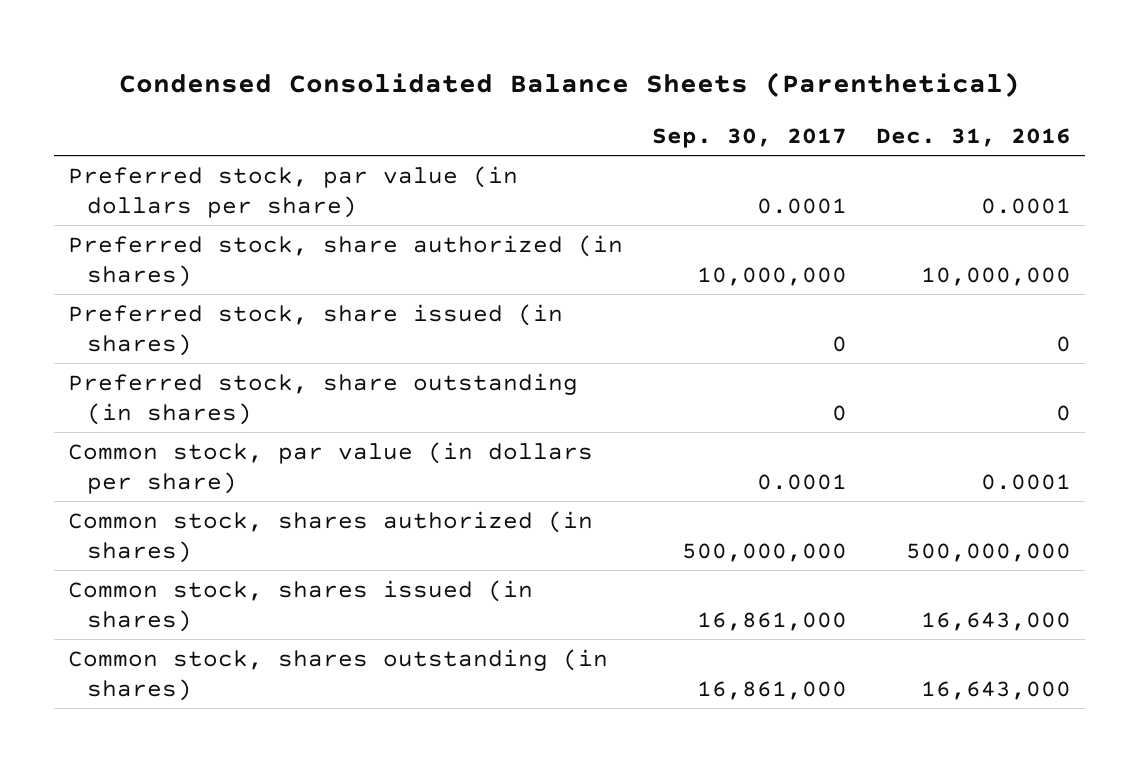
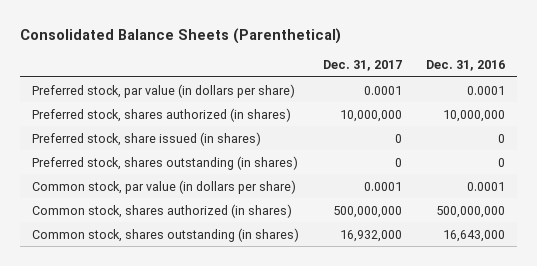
[118,71,1020,97] Condensed Consolidated Balance Sheets (Parenthetical) -> [20,27,342,44] Consolidated Balance Sheets (Parenthetical)
[652,128,848,149] Sep. 30, 2017 -> none
none -> [323,60,403,72] Dec. 31, 2017
[68,234,624,288] Preferred stock, share authorized (in shares) -> [32,107,292,122] Preferred stock, shares authorized (in shares)
[68,372,579,426] Preferred stock, share outstanding (in shares) -> [32,155,299,170] Preferred stock, shares outstanding (in shares)
[68,579,534,633] Common stock, shares issued (in shares) -> none

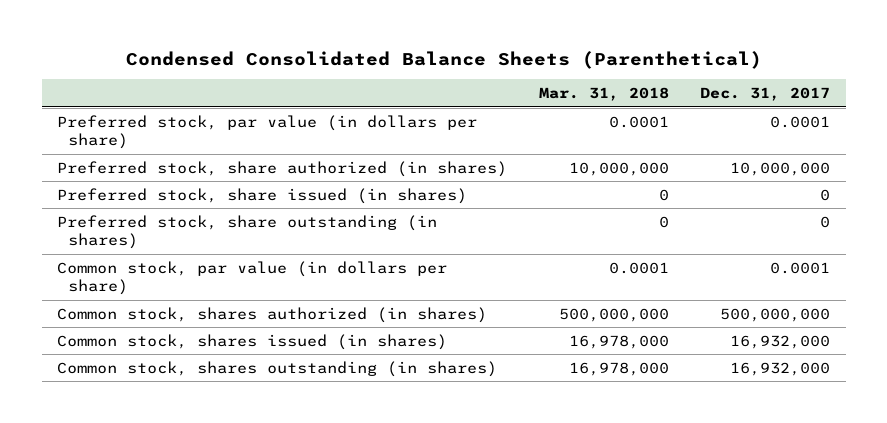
[20,27,342,44] Consolidated Balance Sheets (Parenthetical) -> [125,50,762,69] Condensed Consolidated Balance Sheets (Parenthetical)
[426,60,506,72] Dec. 31, 2016 -> none
none -> [538,87,669,102] Mar. 31, 2018
[32,107,292,122] Preferred stock, shares authorized (in shares) -> [57,160,508,177] Preferred stock, share authorized (in shares)
[32,155,299,170] Preferred stock, shares outstanding (in shares) -> [57,214,438,250] Preferred stock, share outstanding (in shares)
none -> [57,333,448,350] Common stock, shares issued (in shares)

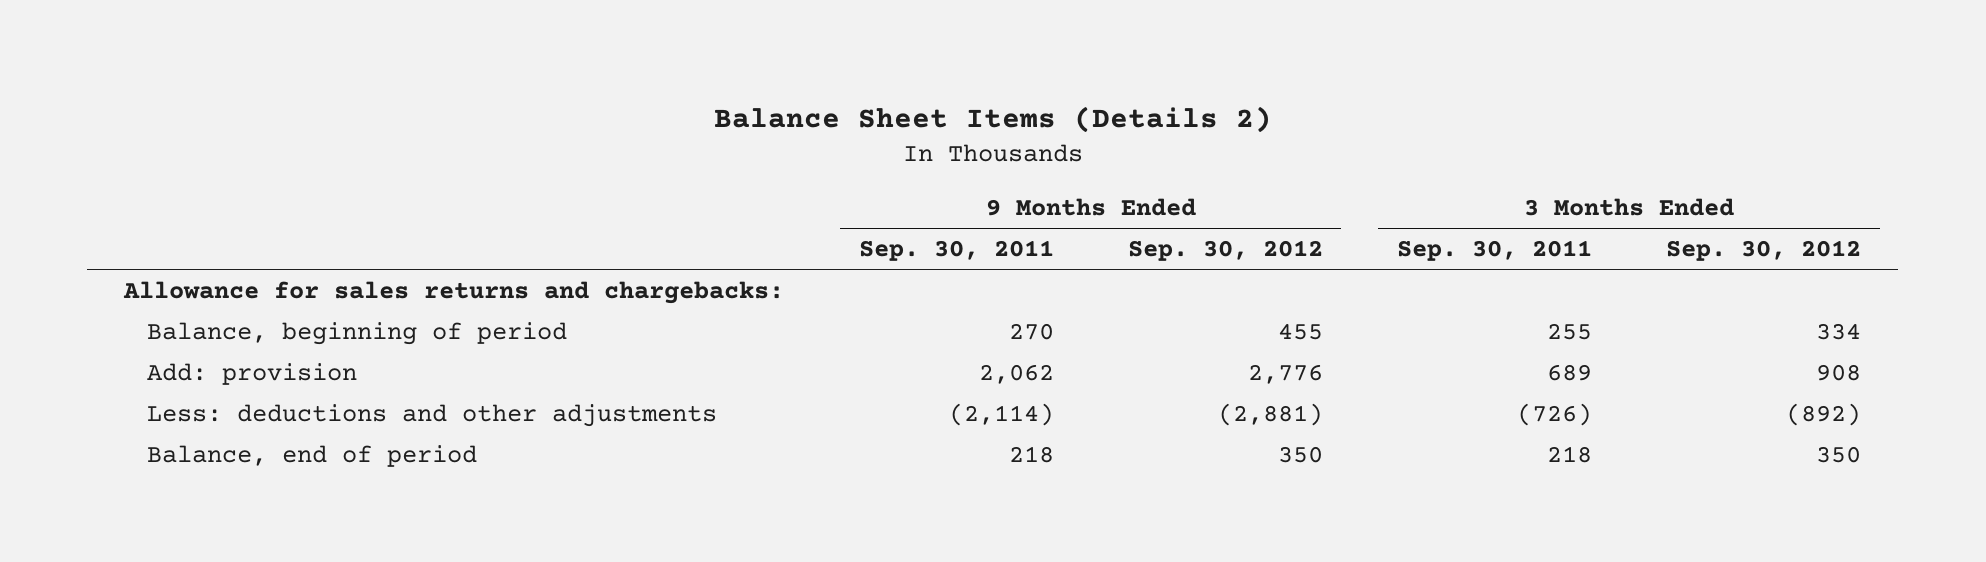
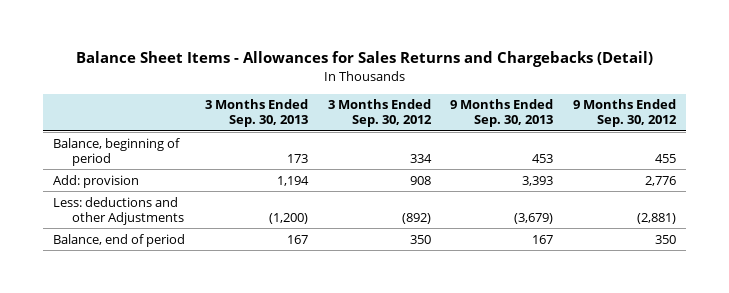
[713,105,1272,133] Balance Sheet Items (Details 2) -> [75,51,653,68] Balance Sheet Items - Allowances for Sales Returns and Chargebacks (Detail)
[858,240,1054,262] Sep. 30, 2011 -> none
[1396,240,1592,262] Sep. 30, 2011 -> none
none -> [204,99,308,128] 3 Months Ended Sep. 30, 2013
none -> [450,99,554,128] 9 Months Ended Sep. 30, 2013
[123,281,785,305] Allowance for sales returns and chargebacks: -> none
[146,404,717,428] Less: deductions and other adjustments -> [53,196,184,225] Less: deductions and other Adjustments

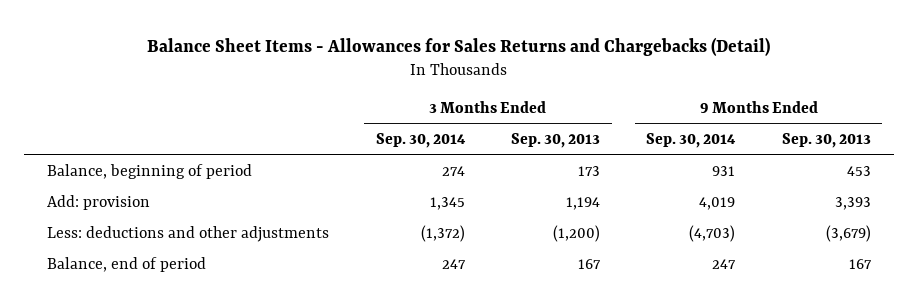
[327,99,432,128] 3 Months Ended Sep. 30, 2012 -> none
[572,99,677,128] 9 Months Ended Sep. 30, 2012 -> none
none -> [375,133,466,149] Sep. 30, 2014
none -> [646,133,737,149] Sep. 30, 2014
[53,196,184,225] Less: deductions and other Adjustments -> [47,226,330,243] Less: deductions and other adjustments

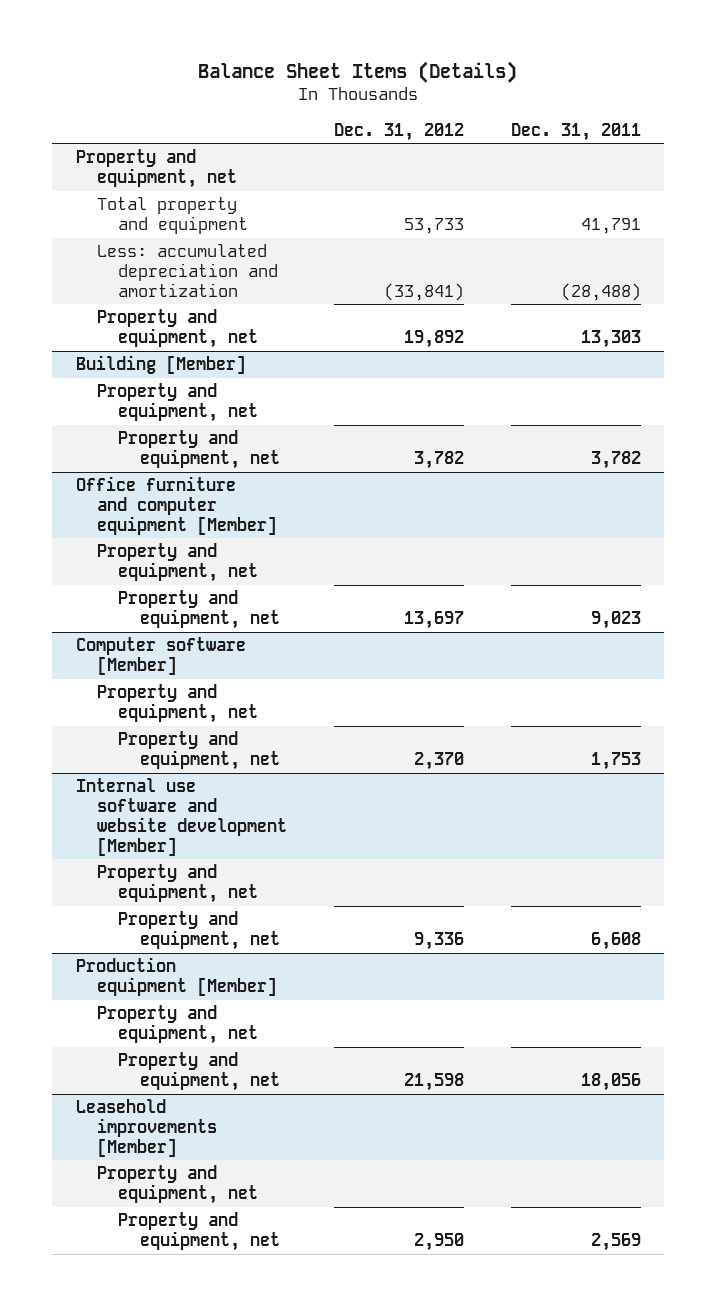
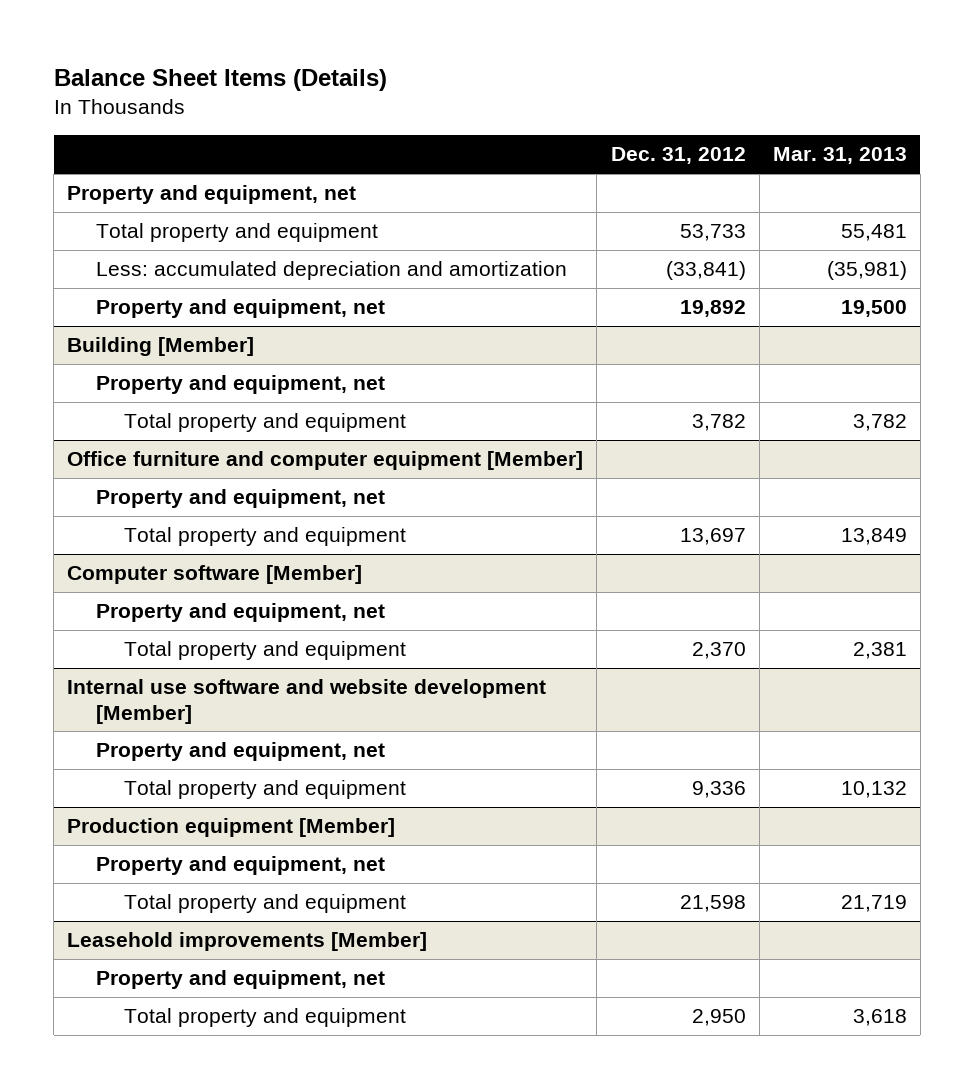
[510,122,641,141] Dec. 31, 2011 -> none
none -> [772,147,907,165] Mar. 31, 2013
[118,430,280,470] Property and equipment, net -> [123,413,406,433] Total property and equipment
[118,590,280,630] Property and equipment, net -> [123,527,406,547] Total property and equipment
[118,731,280,771] Property and equipment, net -> [123,641,406,661] Total property and equipment
[118,911,280,951] Property and equipment, net -> [123,780,406,800] Total property and equipment
[118,1052,280,1092] Property and equipment, net -> [123,894,406,914] Total property and equipment
[118,1212,280,1252] Property and equipment, net -> [123,1008,406,1028] Total property and equipment

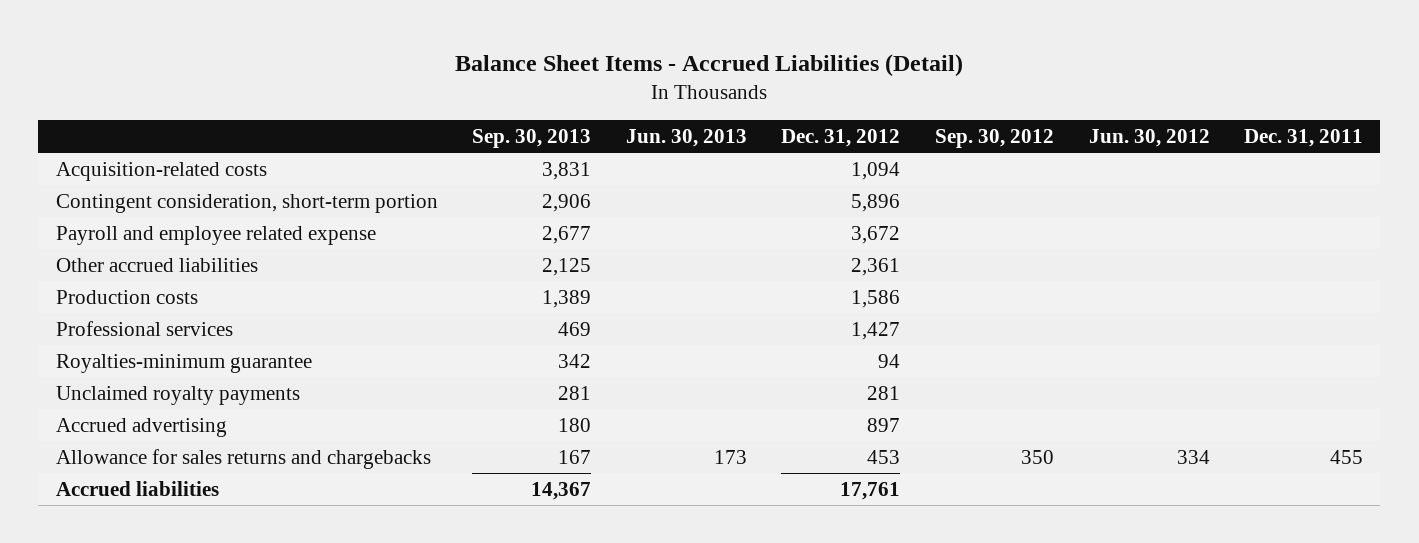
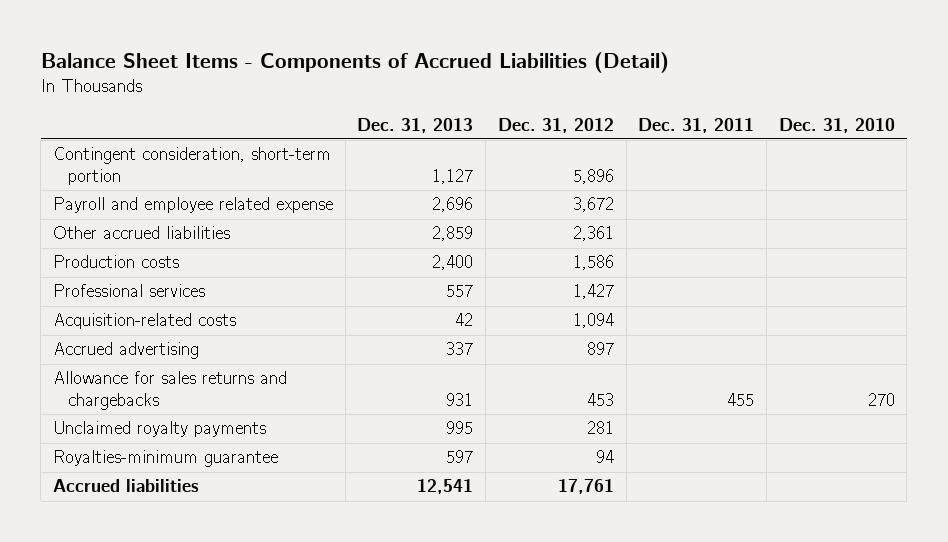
[455,53,964,77] Balance Sheet Items - Accrued Liabilities (Detail) -> [40,52,669,74] Balance Sheet Items - Components of Accrued Liabilities (Detail)
[472,128,592,148] Sep. 30, 2013 -> none
[625,128,747,147] Jun. 30, 2013 -> none
[935,128,1055,148] Sep. 30, 2012 -> none
[1088,128,1210,147] Jun. 30, 2012 -> none
none -> [357,117,474,133] Dec. 31, 2013
none -> [778,117,895,133] Dec. 31, 2010
[55,161,267,181] Acquisition-related costs -> [53,313,237,330] Acquisition-related costs
[55,385,300,405] Unclaimed royalty payments -> [53,421,267,438] Unclaimed royalty payments
[55,353,312,373] Royalties-minimum guarantee -> [53,450,279,468] Royalties-minimum guarantee

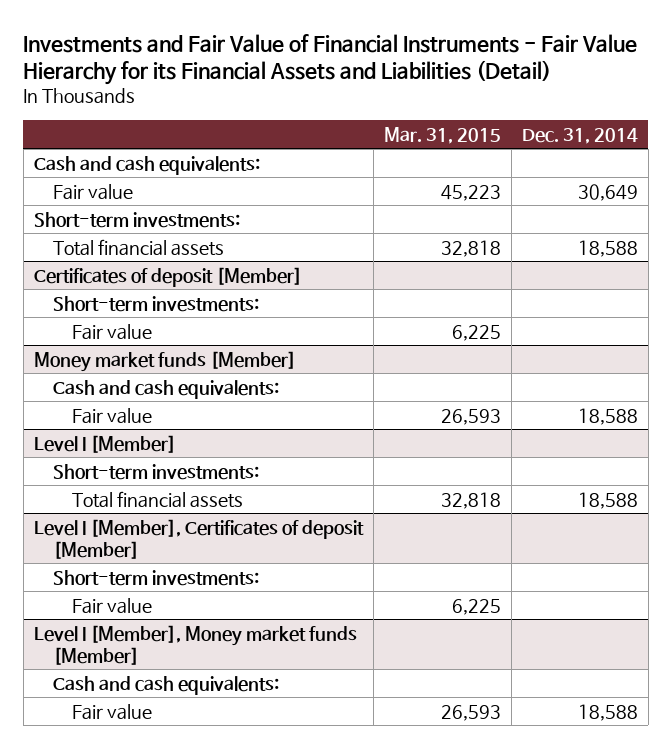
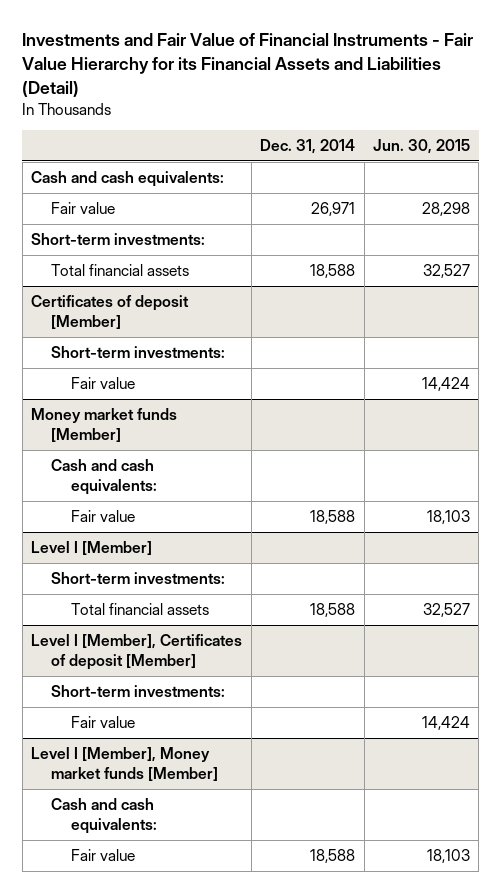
[383,126,501,144] Mar. 31, 2015 -> none
none -> [372,139,470,155] Jun. 30, 2015
[577,183,638,201] 30,649 -> [311,202,356,217] 26,971

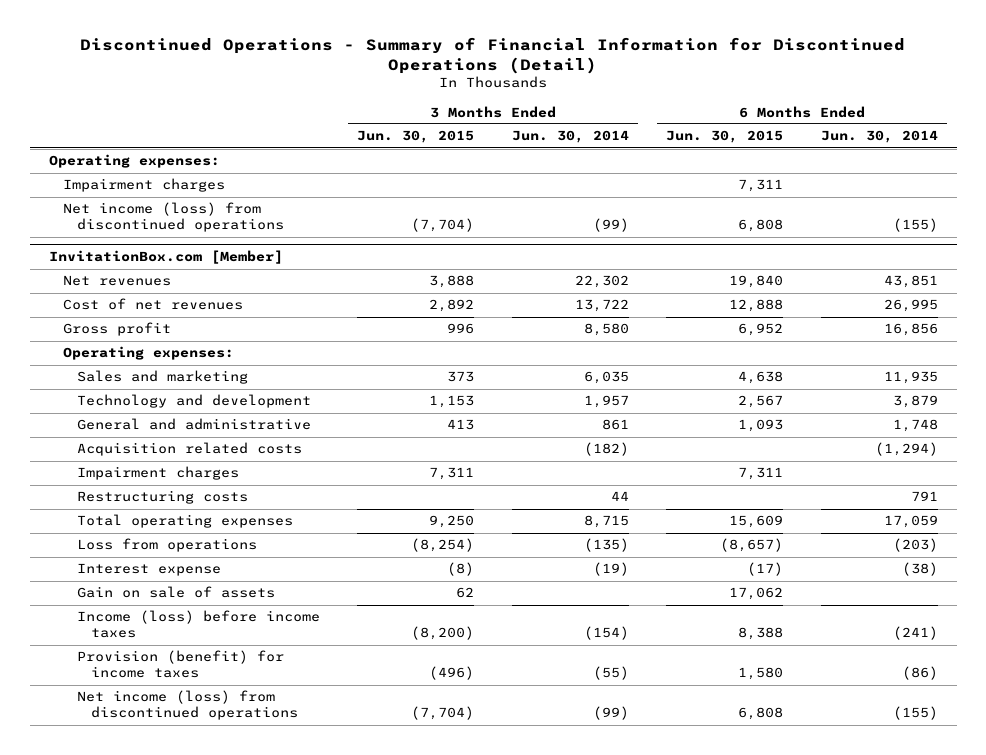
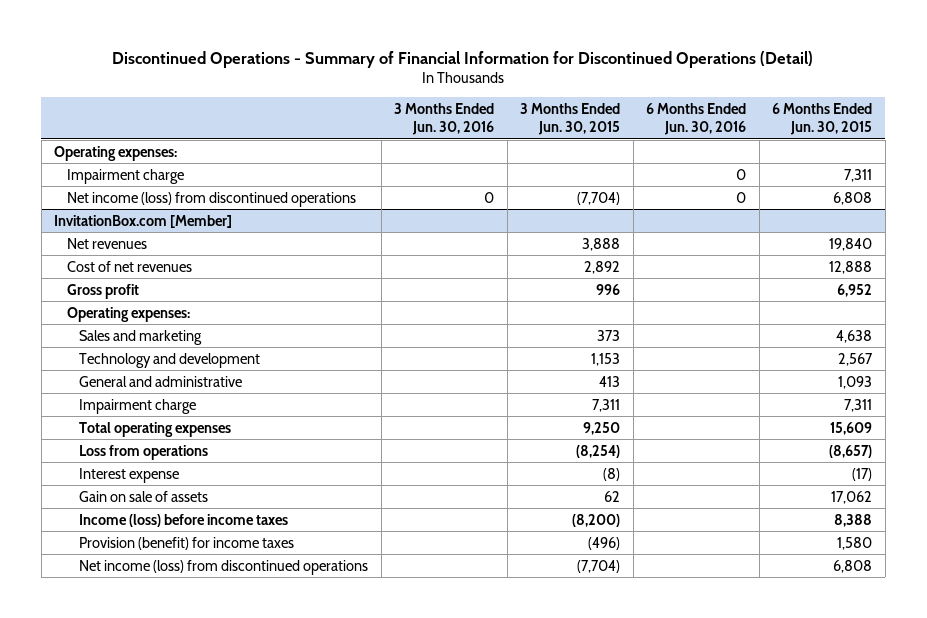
[511,130,629,144] Jun. 30, 2014 -> none
[820,130,938,144] Jun. 30, 2014 -> none
none -> [394,103,495,135] 3 Months Ended Jun. 30, 2016
none -> [646,103,747,135] 6 Months Ended Jun. 30, 2016
[62,178,225,193] Impairment charges -> [66,168,184,184] Impairment charge
[77,442,303,457] Acquisition related costs -> none
[77,490,249,505] Restructuring costs -> none
[77,466,240,481] Impairment charges -> [79,398,197,414] Impairment charge

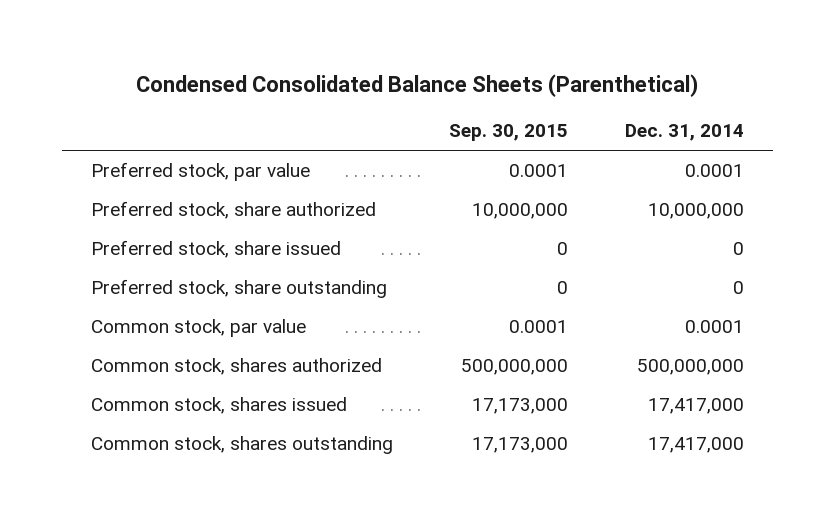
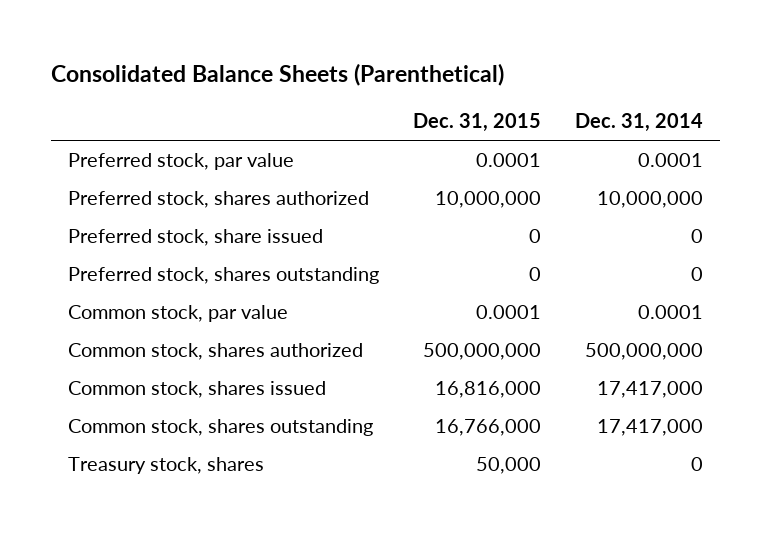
[136,73,699,97] Condensed Consolidated Balance Sheets (Parenthetical) -> [50,63,504,87] Consolidated Balance Sheets (Parenthetical)
[449,124,569,142] Sep. 30, 2015 -> none
none -> [412,113,541,133] Dec. 31, 2015
[90,201,376,220] Preferred stock, share authorized -> [67,191,369,209] Preferred stock, shares authorized
[90,279,387,299] Preferred stock, share outstanding -> [67,267,379,285] Preferred stock, shares outstanding
none -> [67,457,264,475] Treasury stock, shares

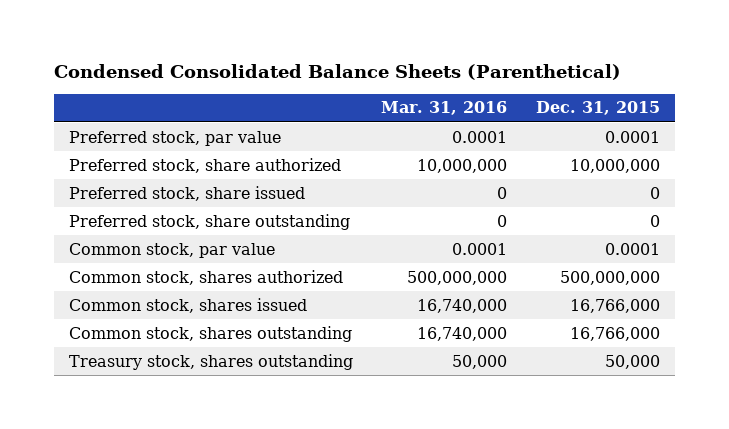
[50,63,504,87] Consolidated Balance Sheets (Parenthetical) -> [54,64,622,81] Condensed Consolidated Balance Sheets (Parenthetical)
[574,113,703,133] Dec. 31, 2014 -> none
none -> [381,101,508,116] Mar. 31, 2016
[67,191,369,209] Preferred stock, shares authorized -> [68,157,341,173] Preferred stock, share authorized
[67,267,379,285] Preferred stock, shares outstanding -> [68,213,350,230] Preferred stock, share outstanding
[434,381,541,399] 16,816,000 -> [570,298,661,313] 16,766,000
[67,457,264,475] Treasury stock, shares -> [68,353,353,370] Treasury stock, shares outstanding

